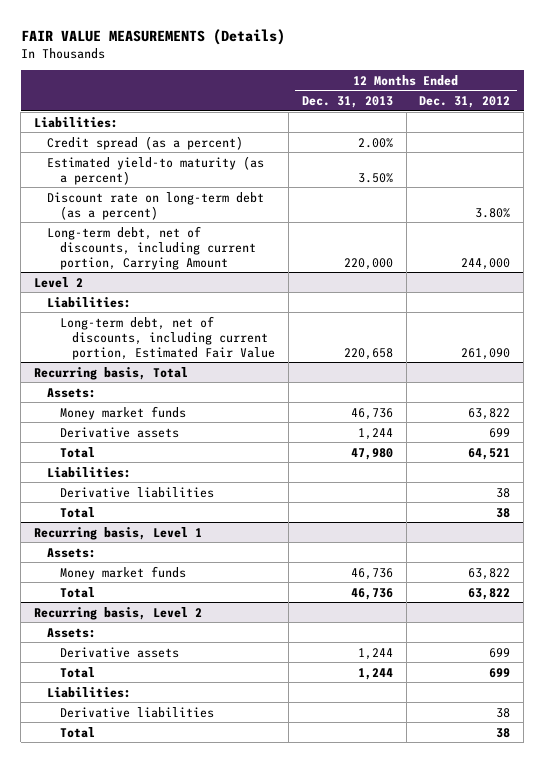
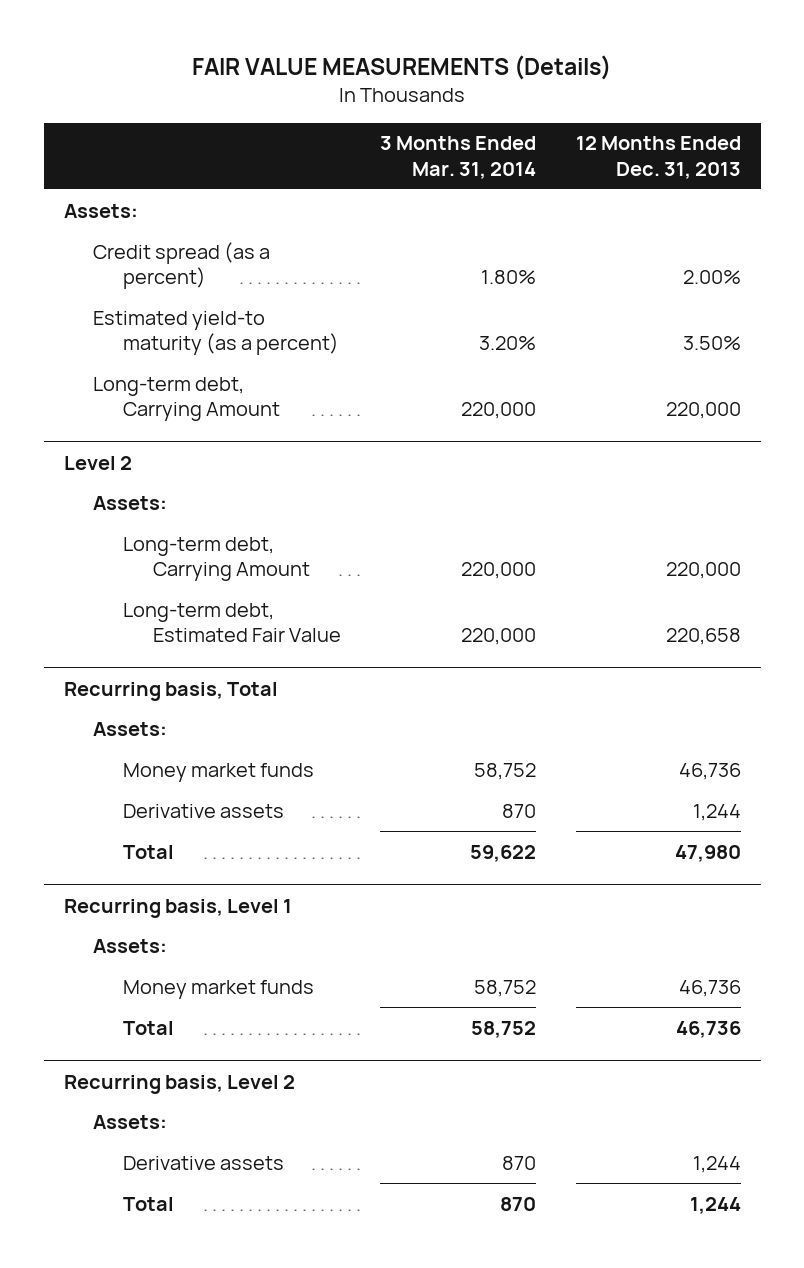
[419,95,511,108] Dec. 31, 2012 -> none
none -> [380,136,537,179] 3 Months Ended Mar. 31, 2014
[34,116,119,128] Liabilities: -> none
none -> [63,203,138,218] Assets:
[46,191,264,220] Discount rate on long-term debt (as a percent) -> none
[46,225,256,270] Long-term debt, net of discounts, including current portion, Carrying Amount -> none
none -> [93,376,281,422] Long-term debt, Carrying Amount
[46,296,131,308] Liabilities: -> none
none -> [93,495,168,510] Assets:
none -> [123,536,310,582] Long-term debt, Carrying Amount
[59,315,276,360] Long-term debt, net of discounts, including current portion, Estimated Fair Value -> [123,602,341,643] Long-term debt, Estimated Fair Value
[46,466,131,478] Liabilities: -> none
[59,486,214,498] Derivative liabilities -> none
[59,506,95,518] Total -> none
[46,686,131,698] Liabilities: -> none
[59,706,214,718] Derivative liabilities -> none
[59,726,95,738] Total -> none

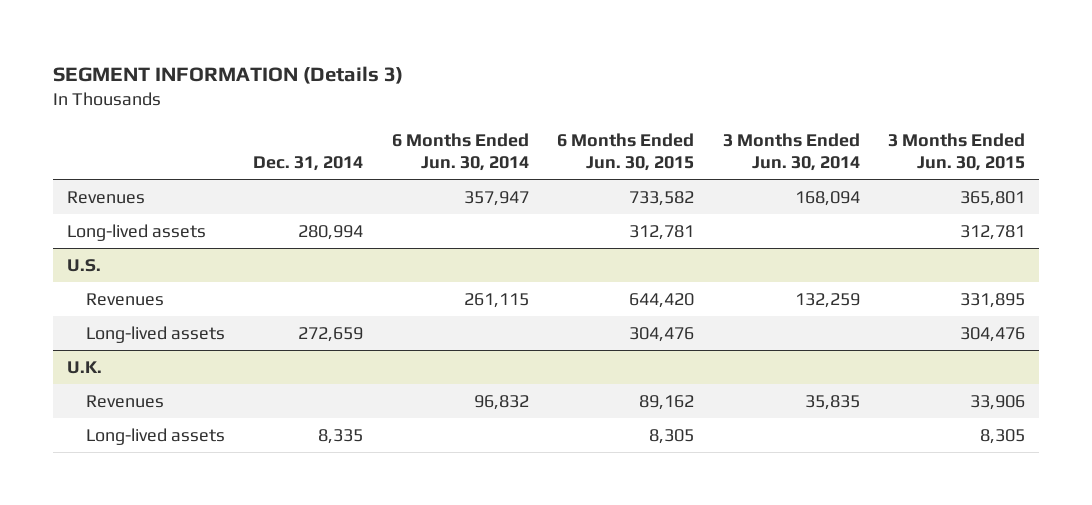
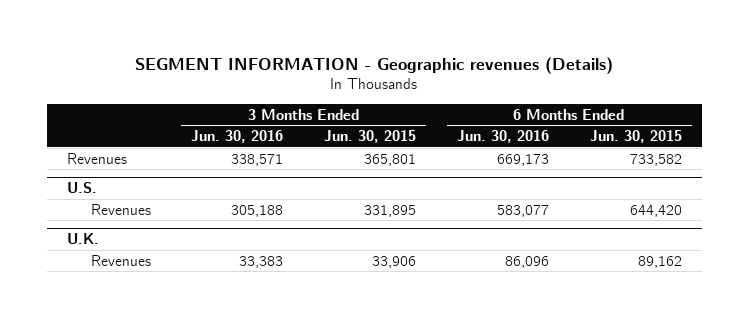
[52,65,403,84] SEGMENT INFORMATION (Details 3) -> [135,56,614,74] SEGMENT INFORMATION - Geographic revenues (Details)
[253,155,364,171] Dec. 31, 2014 -> none
[391,133,529,171] 6 Months Ended Jun. 30, 2014 -> none
[722,133,860,171] 3 Months Ended Jun. 30, 2014 -> none
none -> [191,129,284,143] Jun. 30, 2016
none -> [456,129,549,143] Jun. 30, 2016
[66,224,206,242] Long-lived assets -> none
[86,326,226,344] Long-lived assets -> none
[86,428,226,446] Long-lived assets -> none

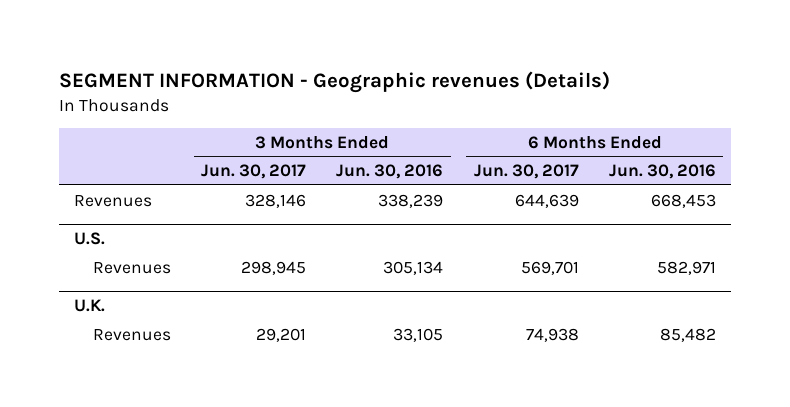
[324,129,417,143] Jun. 30, 2015 -> none
[589,129,682,143] Jun. 30, 2015 -> none
none -> [201,164,307,180] Jun. 30, 2017
none -> [473,164,579,180] Jun. 30, 2017
[231,153,284,166] 338,571 -> [378,193,444,208] 338,239
[496,153,549,166] 669,173 -> [650,193,716,208] 668,453
[231,204,284,217] 305,188 -> [383,260,444,275] 305,134
[496,204,549,217] 583,077 -> [656,260,716,275] 582,971
[239,255,284,268] 33,383 -> [393,327,444,342] 33,105
[504,255,549,268] 86,096 -> [659,327,716,342] 85,482

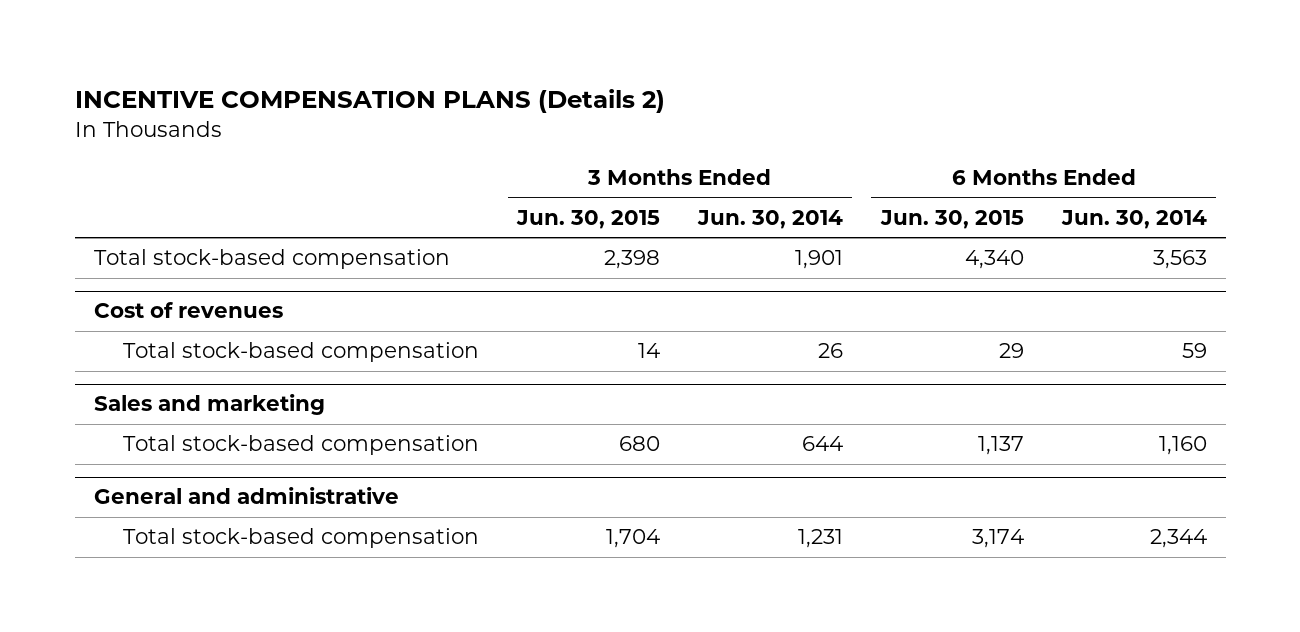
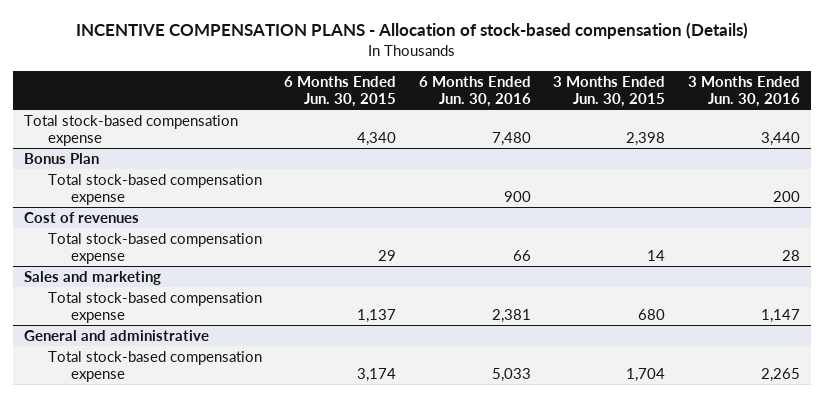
[74,88,665,113] INCENTIVE COMPENSATION PLANS (Details 2) -> [76,22,749,40] INCENTIVE COMPENSATION PLANS - Allocation of stock-based compensation (Details)
[696,209,843,229] Jun. 30, 2014 -> none
[1060,209,1207,229] Jun. 30, 2014 -> none
none -> [418,75,531,107] 6 Months Ended Jun. 30, 2016
none -> [687,75,800,107] 3 Months Ended Jun. 30, 2016
[93,249,450,270] Total stock-based compensation -> [24,114,239,147] Total stock-based compensation expense
none -> [24,152,100,164] Bonus Plan
none -> [47,173,262,206] Total stock-based compensation expense
[123,342,480,363] Total stock-based compensation -> [47,232,262,265] Total stock-based compensation expense
[123,435,480,456] Total stock-based compensation -> [47,291,262,324] Total stock-based compensation expense
[123,528,480,549] Total stock-based compensation -> [47,350,262,383] Total stock-based compensation expense

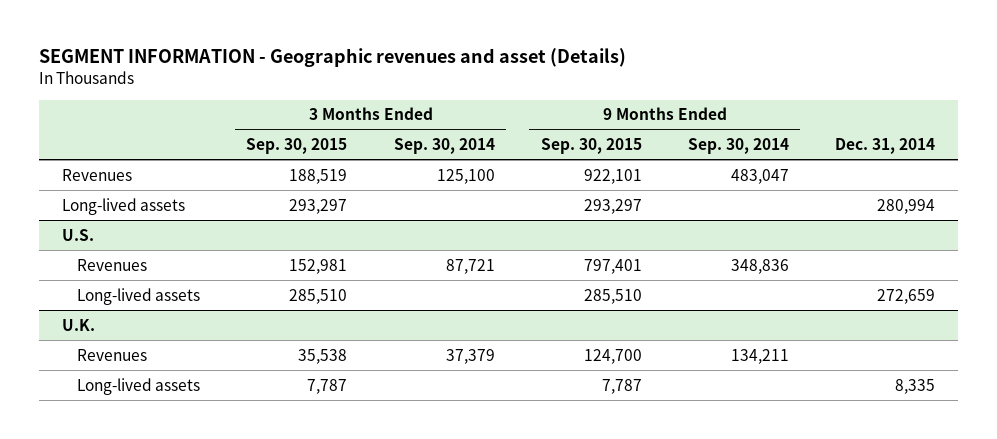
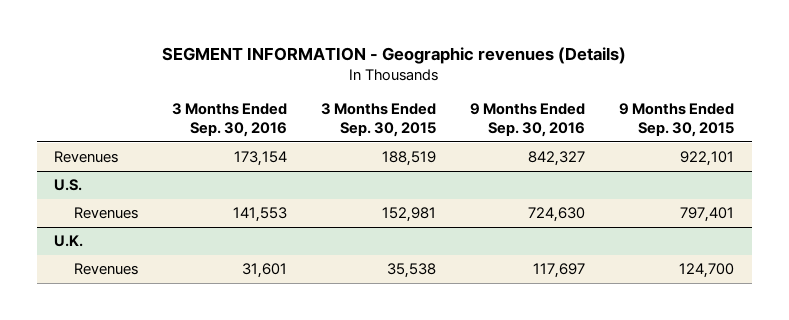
[38,47,626,67] SEGMENT INFORMATION - Geographic revenues and asset (Details) -> [162,47,627,65] SEGMENT INFORMATION - Geographic revenues (Details)
[393,138,495,155] Sep. 30, 2014 -> none
[687,138,789,155] Sep. 30, 2014 -> none
[835,138,936,155] Dec. 31, 2014 -> none
none -> [171,103,287,138] 3 Months Ended Sep. 30, 2016
none -> [470,103,586,138] 9 Months Ended Sep. 30, 2016
[61,197,185,215] Long-lived assets -> none
[77,287,201,305] Long-lived assets -> none
[77,377,201,395] Long-lived assets -> none

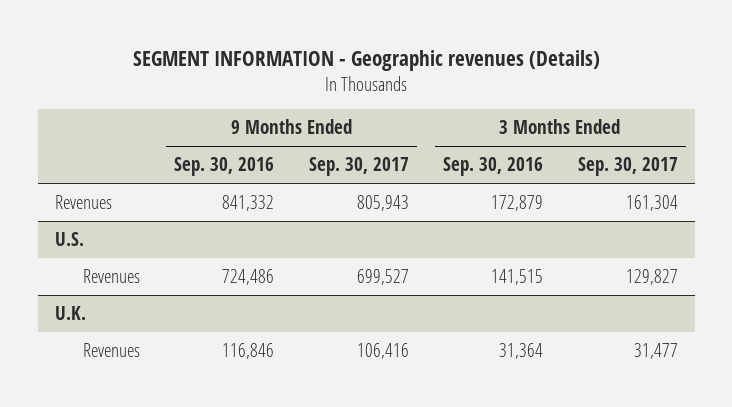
[321,103,437,138] 3 Months Ended Sep. 30, 2015 -> none
[619,103,735,138] 9 Months Ended Sep. 30, 2015 -> none
none -> [308,157,409,177] Sep. 30, 2017
none -> [577,157,678,177] Sep. 30, 2017
[233,151,287,167] 173,154 -> [491,195,544,212] 172,879
[528,151,586,167] 842,327 -> [222,195,275,212] 841,332
[232,207,287,223] 141,553 -> [491,269,544,286] 141,515
[528,207,586,223] 724,630 -> [222,269,275,286] 724,486
[241,263,287,279] 31,601 -> [499,343,544,360] 31,364
[533,263,586,279] 117,697 -> [222,343,275,360] 116,846

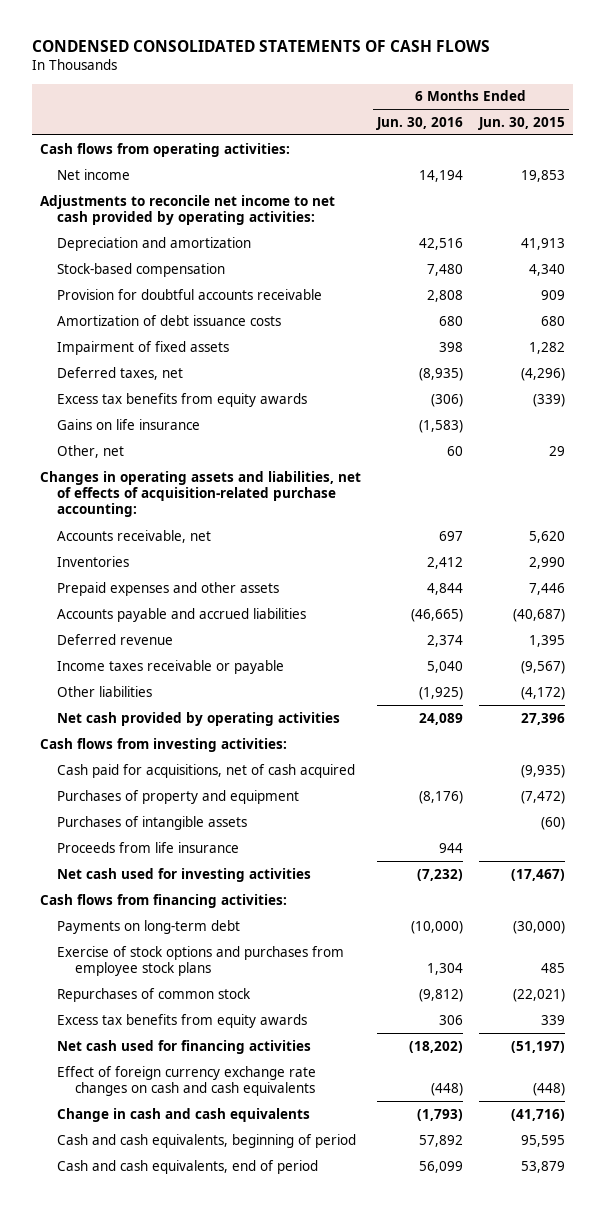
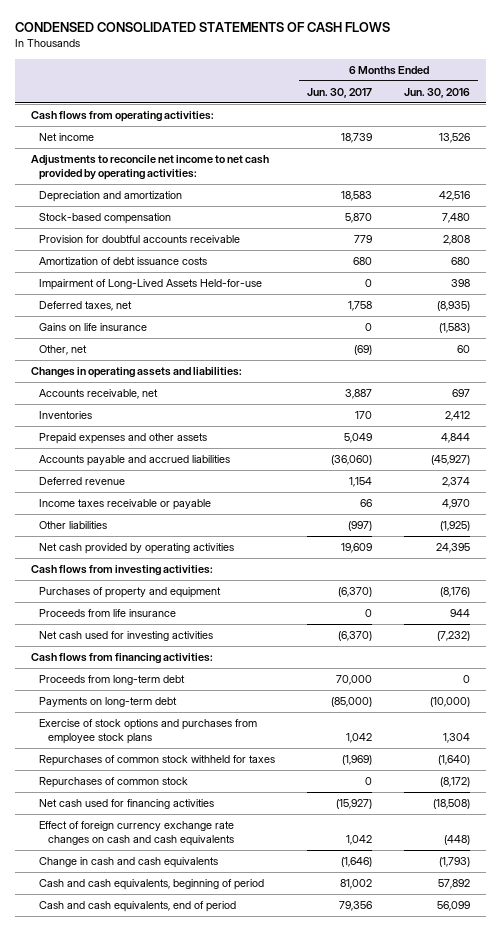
[477,116,565,130] Jun. 30, 2015 -> none
none -> [307,87,373,98] Jun. 30, 2017
[418,169,463,182] 14,194 -> [439,133,471,144] 13,526
[57,340,230,355] Impairment of fixed assets -> [39,279,263,291] Impairment of Long-Lived Assets Held-for-use
[57,392,308,407] Excess tax benefits from equity awards -> none
[39,470,361,518] Changes in operating assets and liabilities, net of effects of acquisition-related purchase accounting: -> [30,367,242,379] Changes in operating assets and liabilities:
[410,608,463,622] (46,665) -> [431,455,471,466] (45,927)
[426,660,463,673] 5,040 -> [442,499,471,510] 4,970
[418,712,463,725] 24,089 -> [436,543,471,554] 24,395
[57,763,356,778] Cash paid for acquisitions, net of cash acquired -> none
[57,815,248,830] Purchases of intangible assets -> none
none -> [39,675,186,686] Proceeds from long-term debt
[57,1013,308,1028] Excess tax benefits from equity awards -> none
none -> [39,755,276,767] Repurchases of common stock withheld for taxes
[418,988,463,1002] (9,812) -> [440,777,471,788] (8,172)
[408,1040,463,1053] (18,202) -> [433,799,471,810] (18,508)

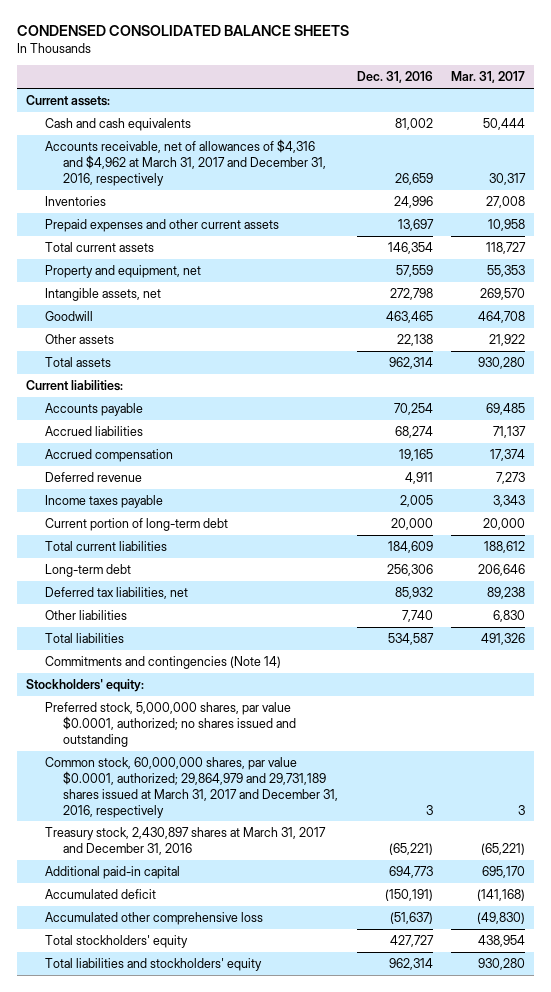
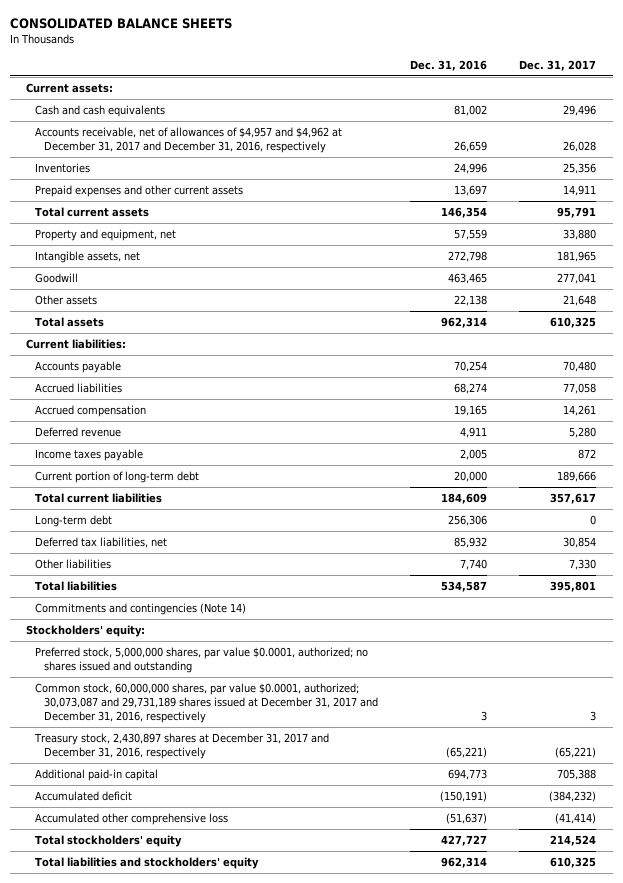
[16,25,349,37] CONDENSED CONSOLIDATED BALANCE SHEETS -> [10,17,233,29] CONSOLIDATED BALANCE SHEETS
[450,71,525,84] Mar. 31, 2017 -> none
none -> [519,59,597,71] Dec. 31, 2017
[44,138,327,186] Accounts receivable, net of allowances of $4,316 and $4,962 at March 31, 2017 and December 31, 2016, respectively -> [35,126,343,154] Accounts receivable, net of allowances of $4,957 and $4,962 at December 31, 2017 and December 31, 2016, respectively
[44,756,339,818] Common stock, 60,000,000 shares, par value $0.0001, authorized; 29,864,979 and 29,731,189 shares issued at March 31, 2017 and December 31, 2016, respectively -> [35,682,379,724] Common stock, 60,000,000 shares, par value $0.0001, authorized; 30,073,087 and 29,731,189 shares issued at December 31, 2017 and December 31, 2016, respectively
[44,826,326,855] Treasury stock, 2,430,897 shares at March 31, 2017 and December 31, 2016 -> [34,732,330,760] Treasury stock, 2,430,897 shares at December 31, 2017 and December 31, 2016, respectively

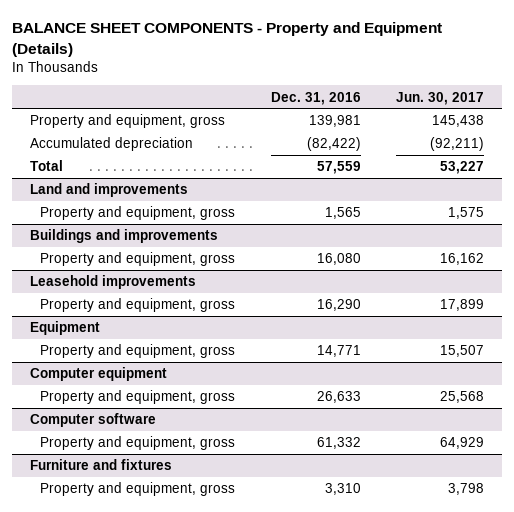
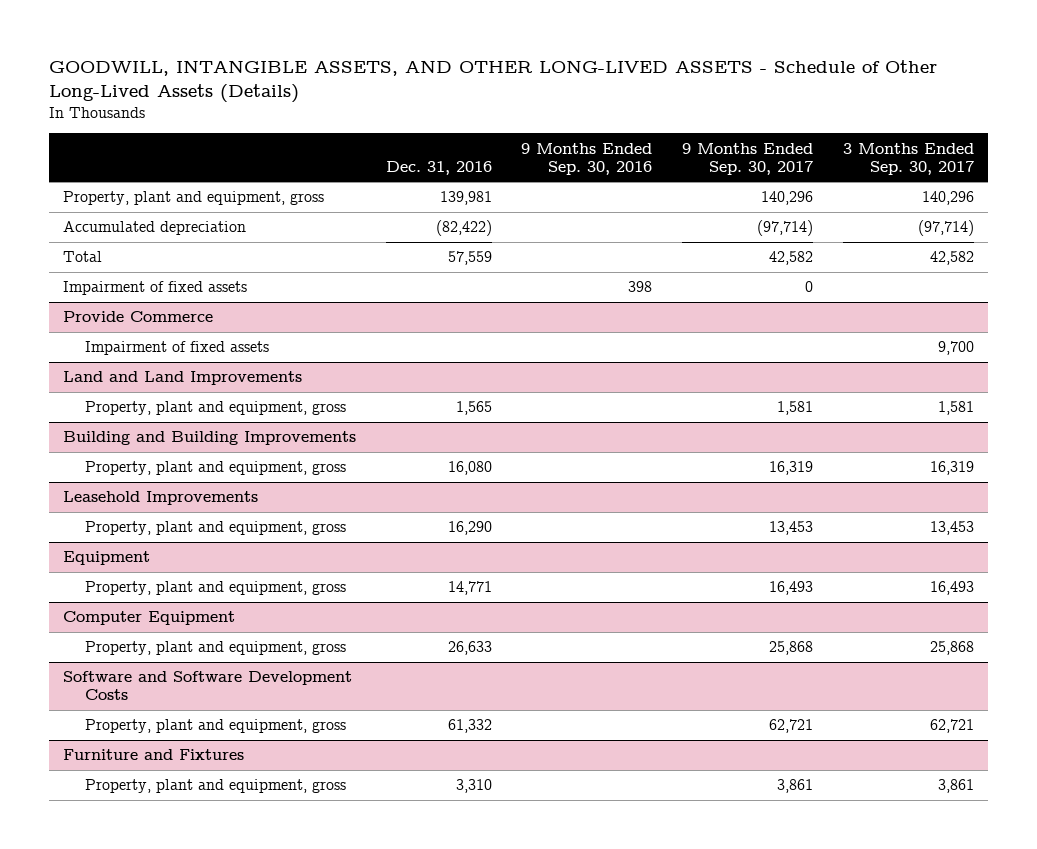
[11,21,442,57] BALANCE SHEET COMPONENTS - Property and Equipment (Details) -> [48,59,937,103] GOODWILL, INTANGIBLE ASSETS, AND OTHER LONG-LIVED ASSETS - Schedule of Other Long-Lived Assets (Details)
[396,91,485,105] Jun. 30, 2017 -> none
none -> [521,142,653,175] 9 Months Ended Sep. 30, 2016
none -> [682,142,814,175] 9 Months Ended Sep. 30, 2017
none -> [842,142,974,175] 3 Months Ended Sep. 30, 2017
[29,114,225,129] Property and equipment, gross -> [63,191,325,206] Property, plant and equipment, gross
none -> [63,281,248,296] Impairment of fixed assets
none -> [63,311,214,323] Provide Commerce
none -> [84,341,269,356] Impairment of fixed assets
[29,183,188,198] Land and improvements -> [63,371,303,386] Land and Land Improvements
[39,206,235,221] Property and equipment, gross -> [84,401,346,416] Property, plant and equipment, gross
[29,229,218,244] Buildings and improvements -> [63,431,357,446] Building and Building Improvements
[39,252,235,267] Property and equipment, gross -> [84,461,346,476] Property, plant and equipment, gross
[29,275,196,290] Leasehold improvements -> [63,491,259,506] Leasehold Improvements
[39,298,235,313] Property and equipment, gross -> [84,521,346,536] Property, plant and equipment, gross
[39,344,235,359] Property and equipment, gross -> [84,581,346,596] Property, plant and equipment, gross
[29,367,167,382] Computer equipment -> [63,611,236,626] Computer Equipment
[39,390,235,405] Property and equipment, gross -> [84,641,346,656] Property, plant and equipment, gross
[29,413,156,428] Computer software -> [63,671,353,701] Software and Software Development Costs
[39,436,235,451] Property and equipment, gross -> [84,719,346,734] Property, plant and equipment, gross
[29,459,172,471] Furniture and fixtures -> [63,749,245,761] Furniture and Fixtures
[39,482,235,497] Property and equipment, gross -> [84,779,346,794] Property, plant and equipment, gross

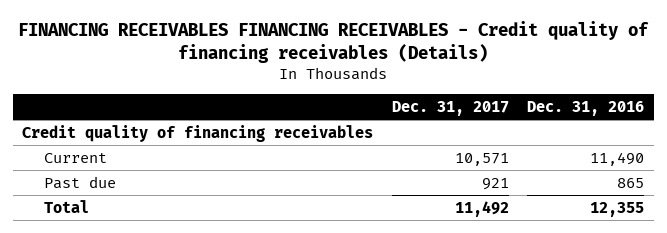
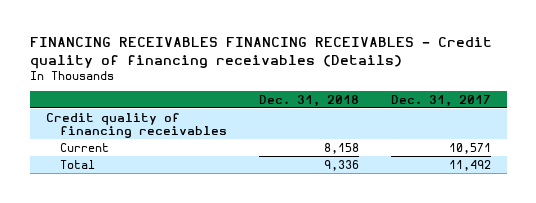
[527,101,645,117] Dec. 31, 2016 -> none
none -> [258,94,359,107] Dec. 31, 2018
[44,175,117,189] Past due -> none

